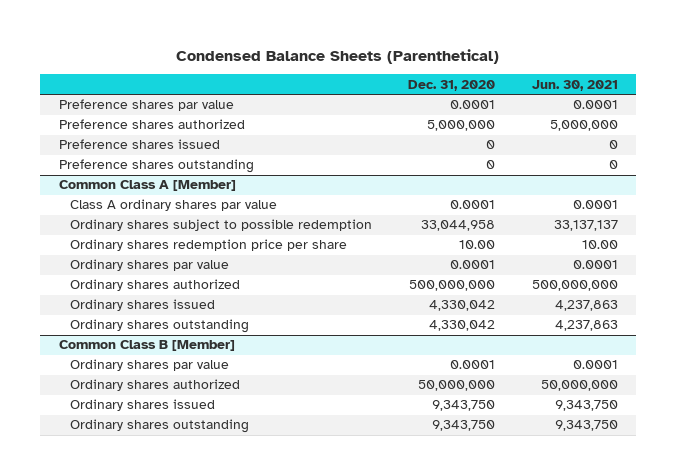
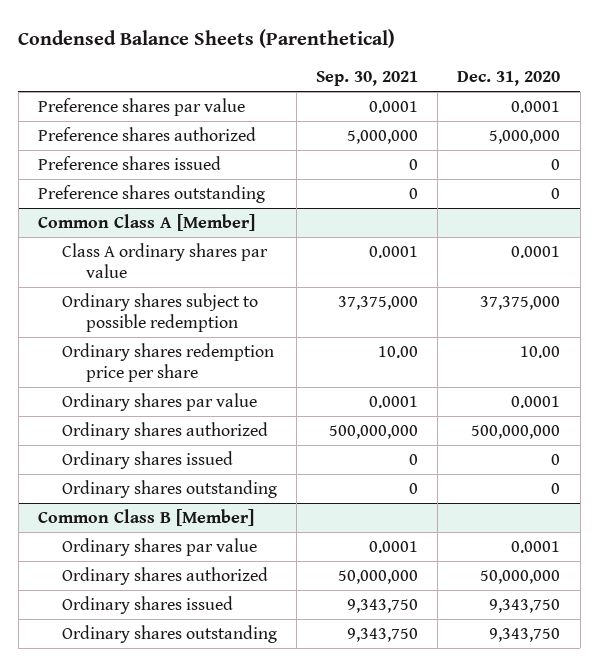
[532,79,619,91] Jun. 30, 2021 -> none
none -> [316,71,419,87] Sep. 30, 2021
[421,220,496,232] 33,044,958 -> [480,295,561,310] 37,375,000
[429,300,496,312] 4,330,042 -> [551,453,561,465] 0
[429,320,496,332] 4,330,042 -> [551,482,561,494] 0

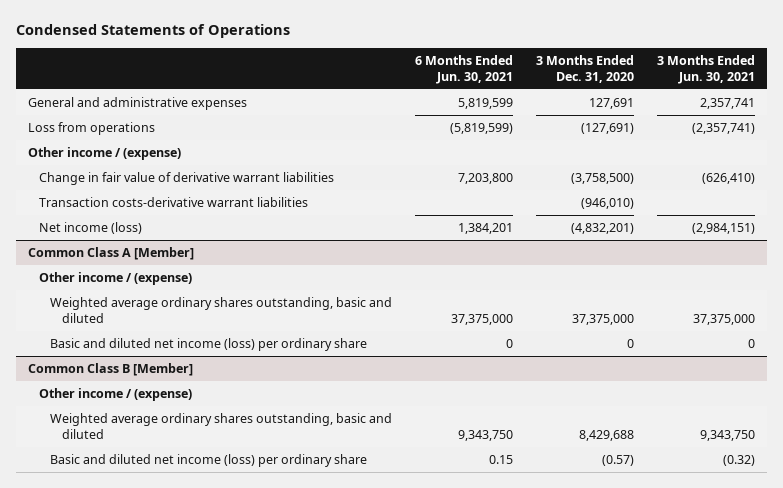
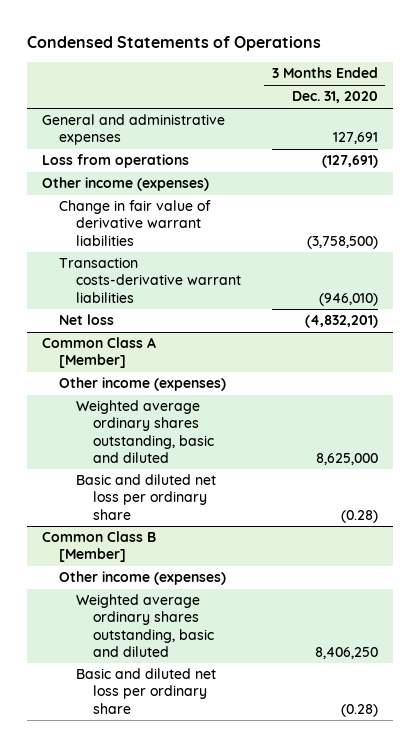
[415,55,514,84] 6 Months Ended Jun. 30, 2021 -> none
[657,55,756,84] 3 Months Ended Jun. 30, 2021 -> none
[27,147,181,161] Other income / (expense) -> [42,177,210,192] Other income (expenses)
[38,222,142,235] Net income (loss) -> [58,314,114,326] Net loss
[38,272,192,286] Other income / (expense) -> [58,377,226,392] Other income (expenses)
[572,313,635,325] 37,375,000 -> [315,452,378,465] 8,625,000
[50,338,368,352] Basic and diluted net income (loss) per ordinary share -> [75,474,216,520] Basic and diluted net loss per ordinary share
[627,339,635,349] 0 -> [340,509,378,523] (0.28)
[38,388,192,402] Other income / (expense) -> [58,571,226,586] Other income (expenses)
[579,429,635,441] 8,429,688 -> [314,646,378,659] 8,406,250
[50,454,368,468] Basic and diluted net income (loss) per ordinary share -> [75,668,216,714] Basic and diluted net loss per ordinary share
[602,455,635,467] (0.57) -> [340,703,378,717] (0.28)

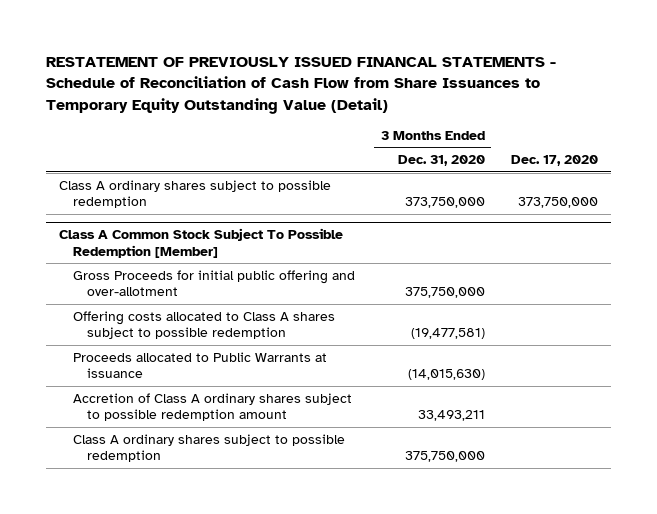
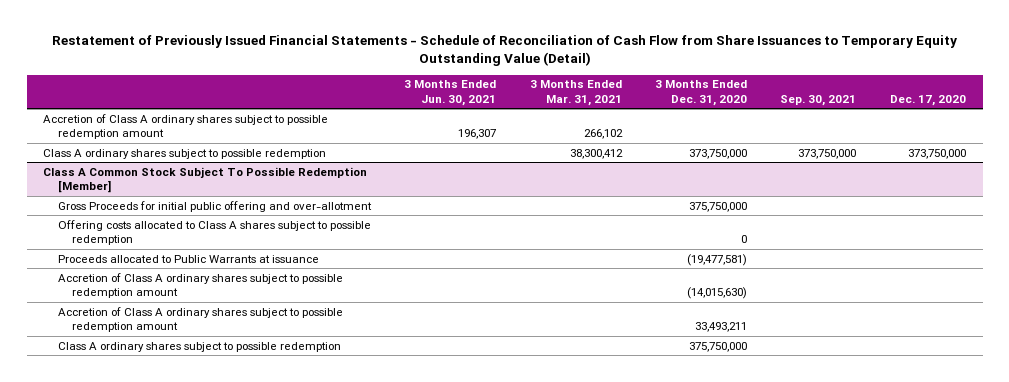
[45,57,556,114] RESTATEMENT OF PREVIOUSLY ISSUED FINANCAL STATEMENTS - Schedule of Reconciliation of Cash Flow from Share Issuances to Temporary Equity Outstanding Value (Detail) -> [51,34,957,66] Restatement of Previously Issued Financial Statements - Schedule of Reconciliation of Cash Flow from Share Issuances to Temporary Equity Outstanding Value (Detail)
none -> [404,80,497,106] 3 Months Ended Jun. 30, 2021
none -> [529,80,622,106] 3 Months Ended Mar. 31, 2021
none -> [780,94,857,106] Sep. 30, 2021
none -> [43,113,329,140] Accretion of Class A ordinary shares subject to possible redemption amount
[410,328,485,340] (19,477,581) -> [740,235,747,244] 0
[407,369,485,381] (14,015,630) -> [686,253,747,266] (19,477,581)
none -> [57,272,343,299] Accretion of Class A ordinary shares subject to possible redemption amount

